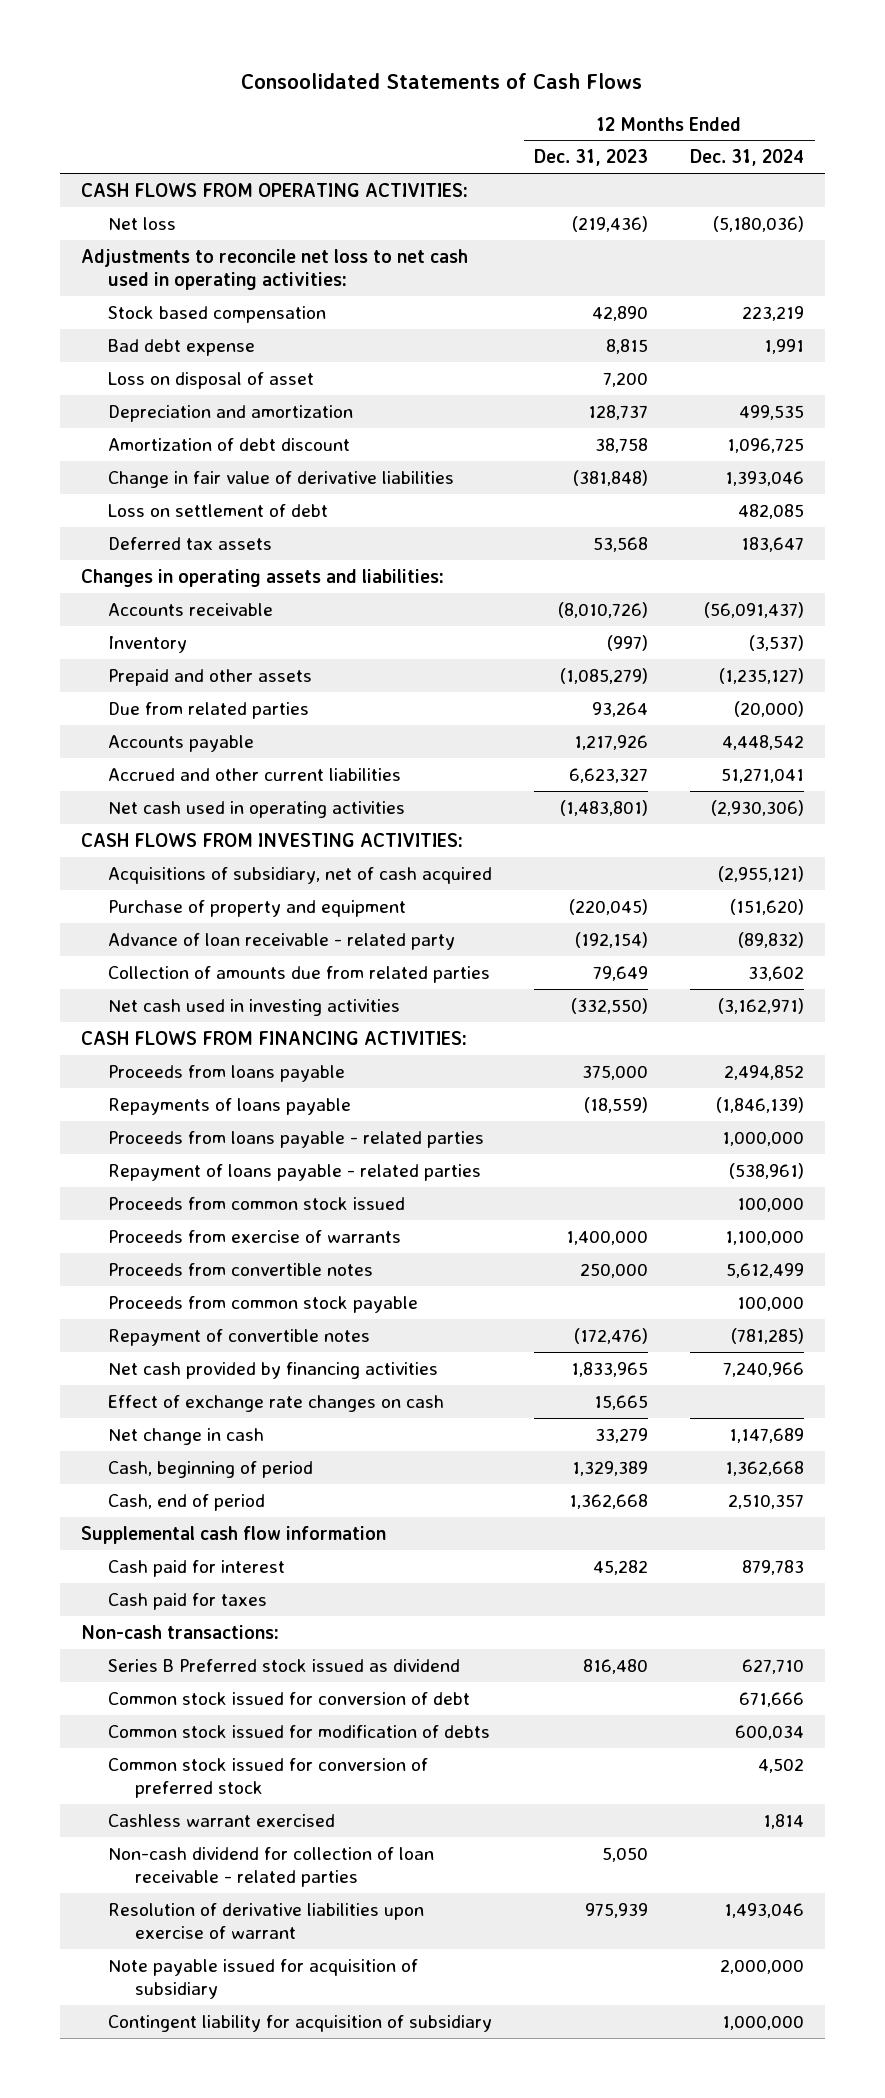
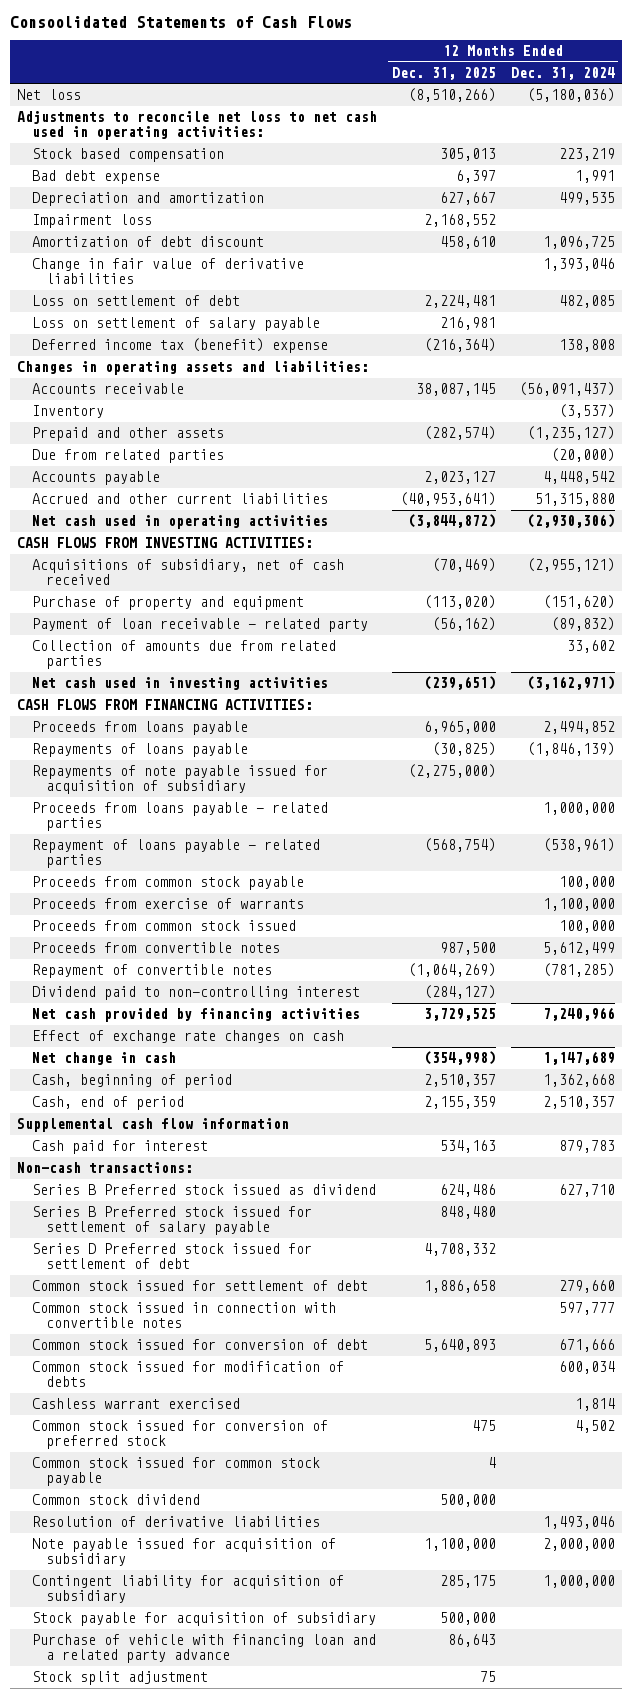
[534,149,649,167] Dec. 31, 2023 -> none
none -> [391,66,496,80] Dec. 31, 2025
[80,182,468,197] CASH FLOWS FROM OPERATING ACTIVITIES: -> none
[108,371,315,389] Loss on disposal of asset -> none
none -> [31,214,152,229] Impairment loss
none -> [31,317,320,332] Loss on settlement of salary payable
[108,536,273,550] Deferred tax assets -> [31,338,328,354] Deferred income tax (benefit) expense
[741,536,805,552] 183,647 -> [558,339,615,353] 138,808
[721,767,805,783] 51,271,041 -> [534,493,615,507] 51,315,880
[108,866,493,884] Acquisitions of subsidiary, net of cash acquired -> [31,559,344,585] Acquisitions of subsidiary, net of cash received
[108,932,456,950] Advance of loan receivable - related party -> [31,618,368,633] Payment of loan receivable - related party
none -> [31,765,328,794] Repayments of note payable issued for acquisition of subsidiary
[108,1295,419,1313] Proceeds from common stock payable -> [31,876,304,891] Proceeds from common stock payable
[108,1196,406,1210] Proceeds from common stock issued -> [31,920,296,932] Proceeds from common stock issued
none -> [31,986,360,1001] Dividend paid to non-controlling interest
[108,1592,268,1610] Cash paid for taxes -> none
none -> [31,1206,312,1235] Series B Preferred stock issued for settlement of salary payable
none -> [31,1243,312,1269] Series D Preferred stock issued for settlement of debt
none -> [31,1280,368,1292] Common stock issued for settlement of debt
none -> [31,1302,336,1328] Common stock issued in connection with convertible notes
[108,1846,435,1888] Non-cash dividend for collection of loan receivable - related parties -> none
[108,1757,429,1799] Common stock issued for conversion of preferred stock -> [31,1420,328,1449] Common stock issued for conversion of preferred stock
none -> [31,1457,320,1486] Common stock issued for common stock payable
none -> [31,1494,200,1506] Common stock dividend
[108,1902,425,1940] Resolution of derivative liabilities upon exercise of warrant -> [31,1516,320,1528] Resolution of derivative liabilities
none -> [31,1612,376,1627] Stock payable for acquisition of subsidiary
none -> [31,1634,376,1663] Purchase of vehicle with financing loan and a related party advance
none -> [31,1671,208,1686] Stock split adjustment

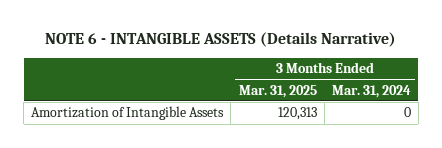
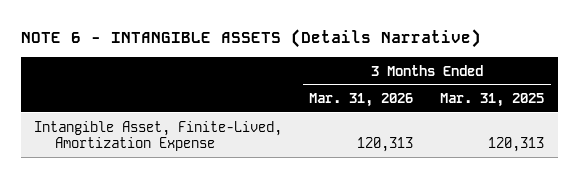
[331,84,411,98] Mar. 31, 2024 -> none
none -> [309,92,414,107] Mar. 31, 2026
[31,106,225,121] Amortization of Intangible Assets -> [34,120,283,152] Intangible Asset, Finite-Lived, Amortization Expense

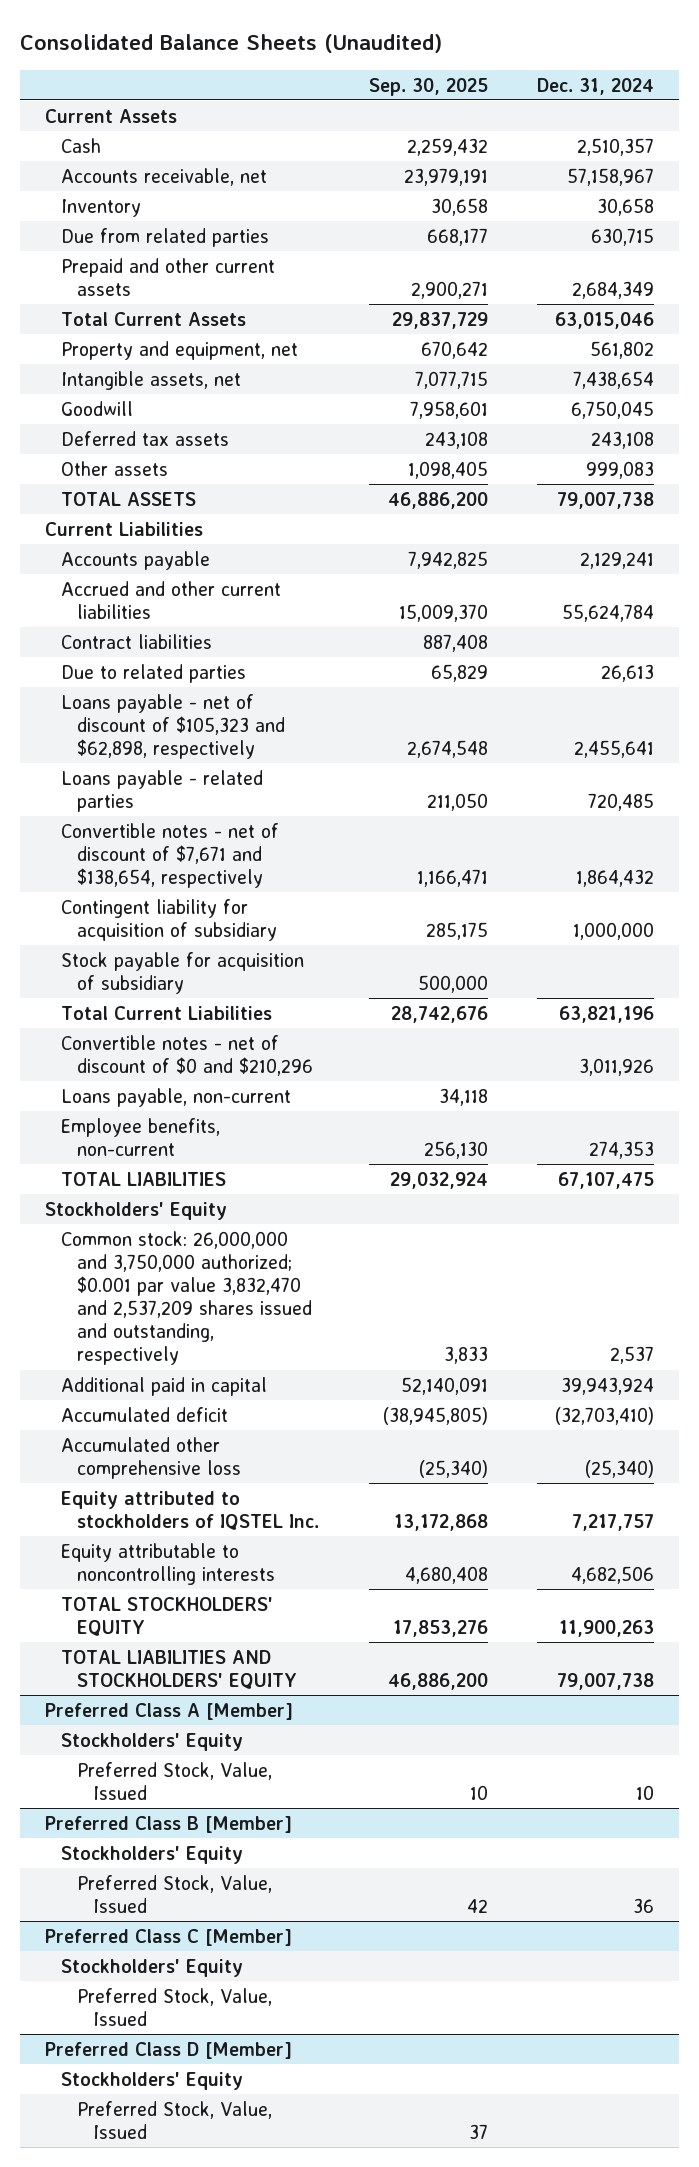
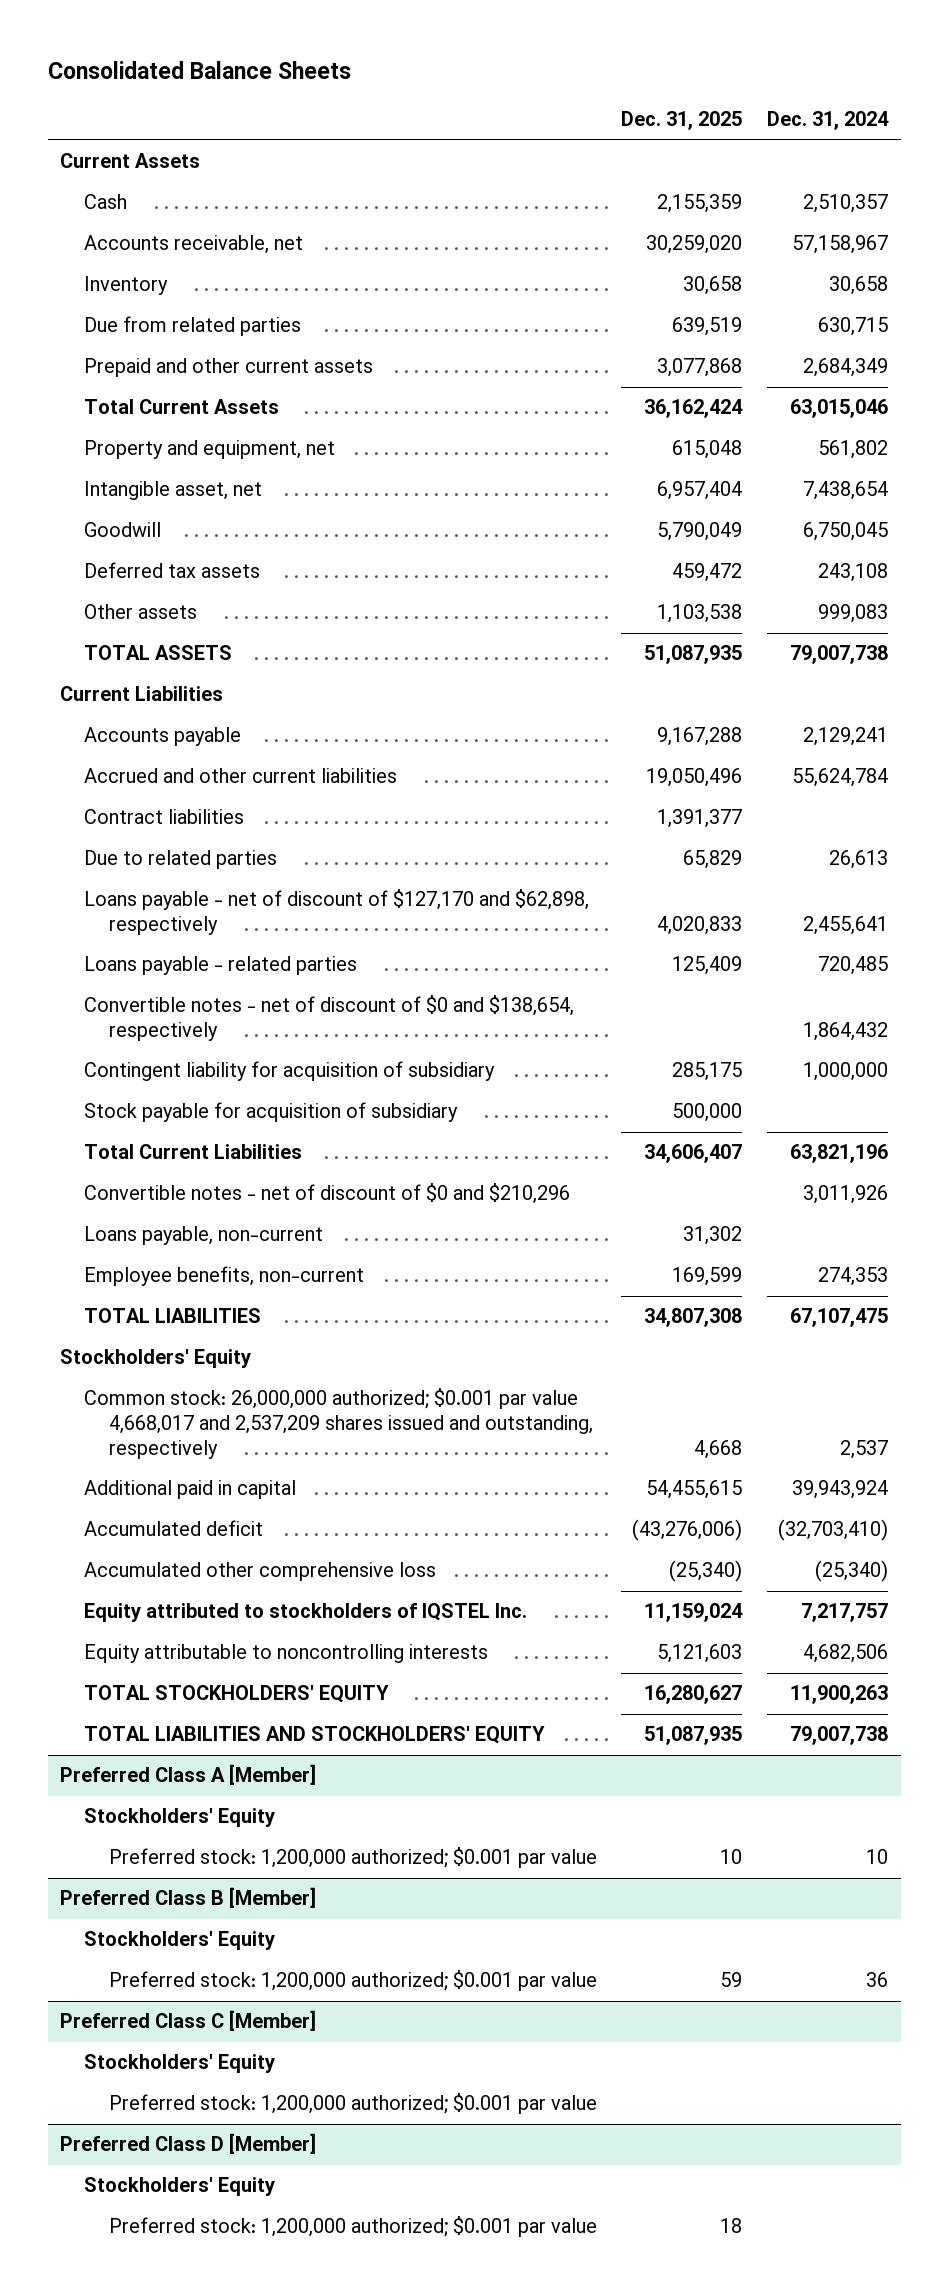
[19,34,442,54] Consolidated Balance Sheets (Unaudited) -> [47,60,351,79] Consolidated Balance Sheets
[368,77,488,96] Sep. 30, 2025 -> none
none -> [621,111,743,131] Dec. 31, 2025
[60,370,241,390] Intangible assets, net -> [84,481,263,501] Intangible asset, net
[60,693,285,759] Loans payable - net of discount of $105,323 and $62,898, respectively -> [84,889,590,936] Loans payable - net of discount of $127,170 and $62,898, respectively
[60,822,279,888] Convertible notes - net of discount of $7,671 and $138,654, respectively -> [84,995,575,1042] Convertible notes - net of discount of $0 and $138,654, respectively
[60,1230,312,1366] Common stock: 26,000,000 and 3,750,000 authorized; $0.001 par value 3,832,470 and 2,537,209 shares issued and outstanding, respectively -> [84,1388,593,1459] Common stock: 26,000,000 authorized; $0.001 par value 4,668,017 and 2,537,209 shares issued and outstanding, respectively
[76,1761,272,1800] Preferred Stock, Value, Issued -> [108,1847,597,1869] Preferred stock: 1,200,000 authorized; $0.001 par value
[76,1874,272,1913] Preferred Stock, Value, Issued -> [108,1970,597,1992] Preferred stock: 1,200,000 authorized; $0.001 par value
[76,1987,272,2026] Preferred Stock, Value, Issued -> [108,2093,597,2115] Preferred stock: 1,200,000 authorized; $0.001 par value
[76,2100,272,2139] Preferred Stock, Value, Issued -> [108,2216,597,2238] Preferred stock: 1,200,000 authorized; $0.001 par value

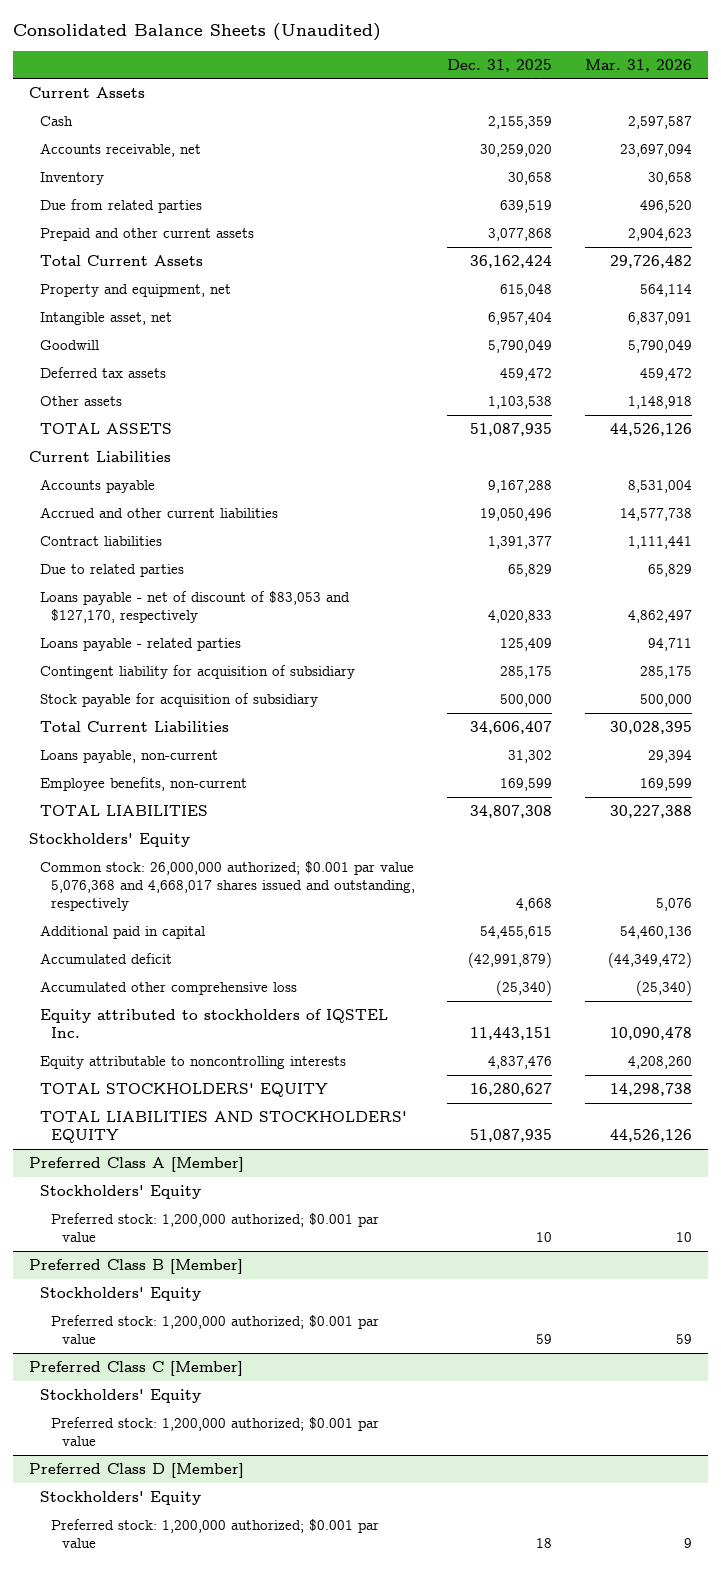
[47,60,351,79] Consolidated Balance Sheets -> [12,22,381,41] Consolidated Balance Sheets (Unaudited)
[767,111,890,131] Dec. 31, 2024 -> none
none -> [584,58,692,72] Mar. 31, 2026
[84,889,590,936] Loans payable - net of discount of $127,170 and $62,898, respectively -> [40,590,351,624] Loans payable - net of discount of $83,053 and $127,170, respectively
[84,995,575,1042] Convertible notes - net of discount of $0 and $138,654, respectively -> none
[84,1183,571,1205] Convertible notes - net of discount of $0 and $210,296 -> none
[84,1388,593,1459] Common stock: 26,000,000 authorized; $0.001 par value 4,668,017 and 2,537,209 shares issued and outstanding, respectively -> [40,860,416,912] Common stock: 26,000,000 authorized; $0.001 par value 5,076,368 and 4,668,017 shares issued and outstanding, respectively
[632,1519,743,1542] (43,276,006) -> [468,951,553,968] (42,991,879)
[644,1603,744,1623] 11,159,024 -> [470,1027,553,1041] 11,443,151
[657,1644,743,1664] 5,121,603 -> [488,1055,553,1069] 4,837,476

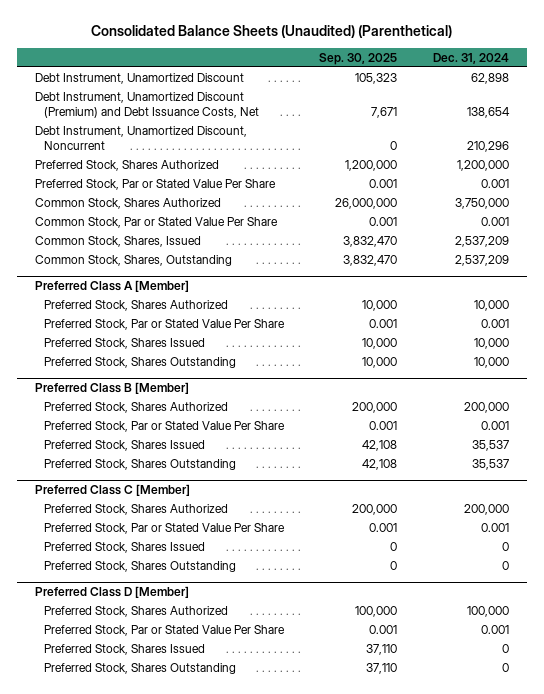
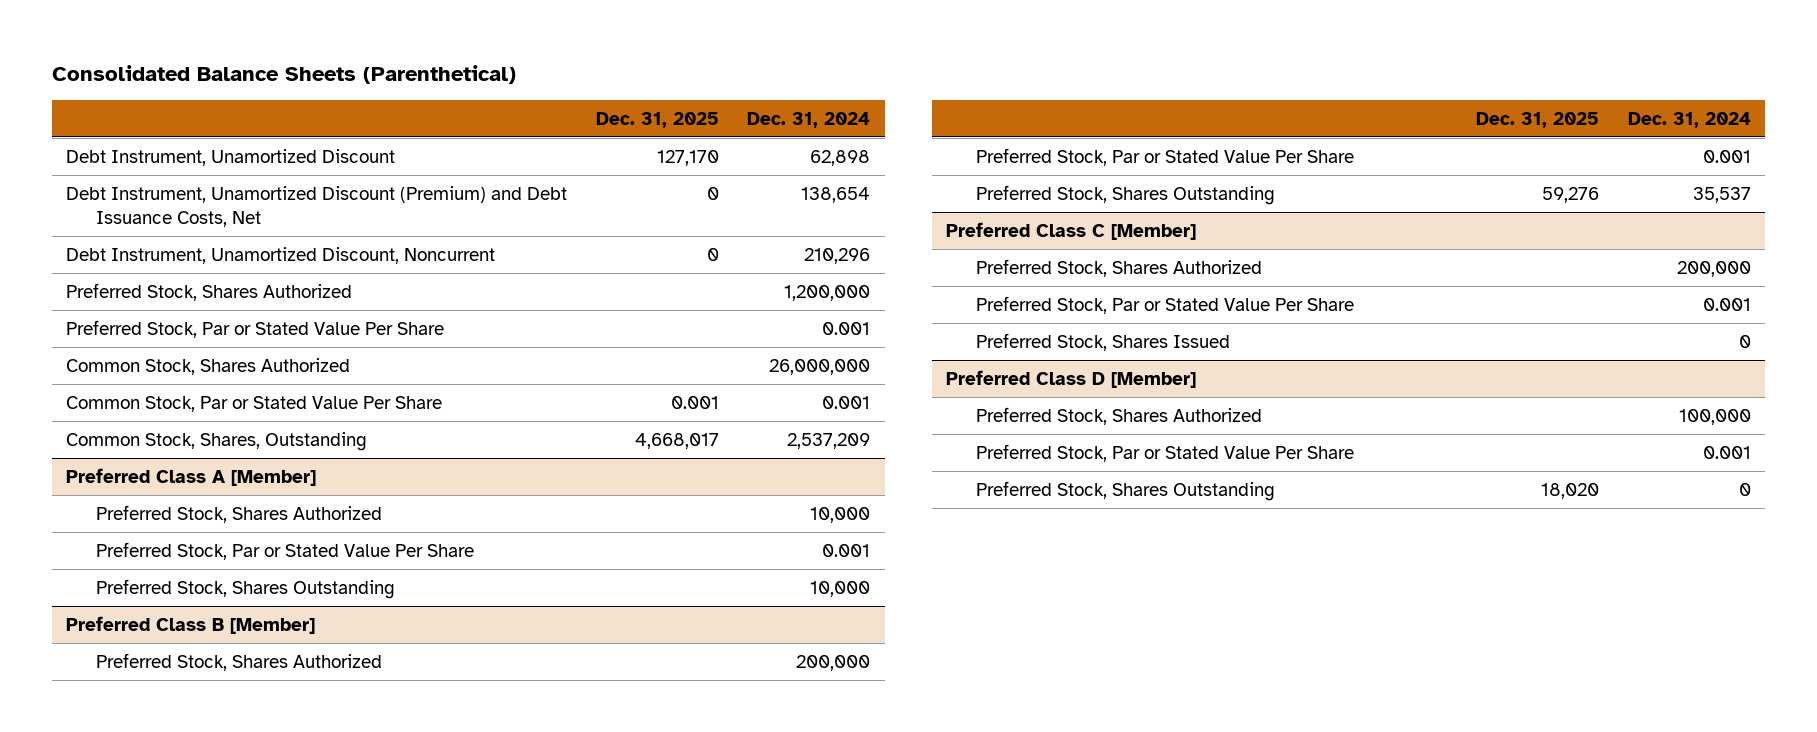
[90,24,452,38] Consolidated Balance Sheets (Unaudited) (Parenthetical) -> [51,64,516,84] Consolidated Balance Sheets (Parenthetical)
[319,52,398,65] Sep. 30, 2025 -> none
none -> [595,111,719,128] Dec. 31, 2025
[455,198,510,210] 3,750,000 -> [769,358,871,375] 26,000,000
[34,236,201,248] Common Stock, Shares, Issued -> none
[43,338,205,350] Preferred Stock, Shares Issued -> none
[43,440,205,452] Preferred Stock, Shares Issued -> none
[43,561,236,573] Preferred Stock, Shares Outstanding -> none
[43,644,205,656] Preferred Stock, Shares Issued -> none

